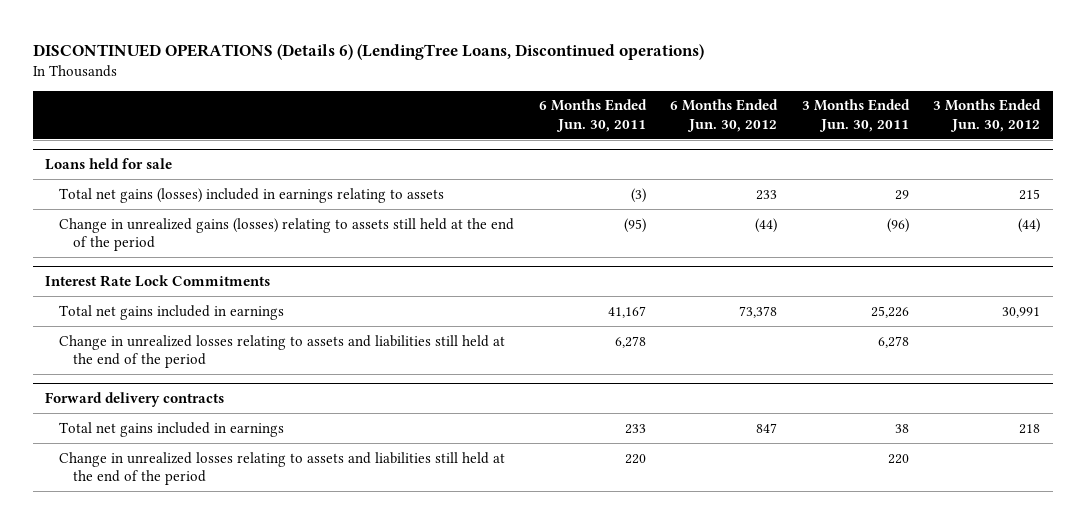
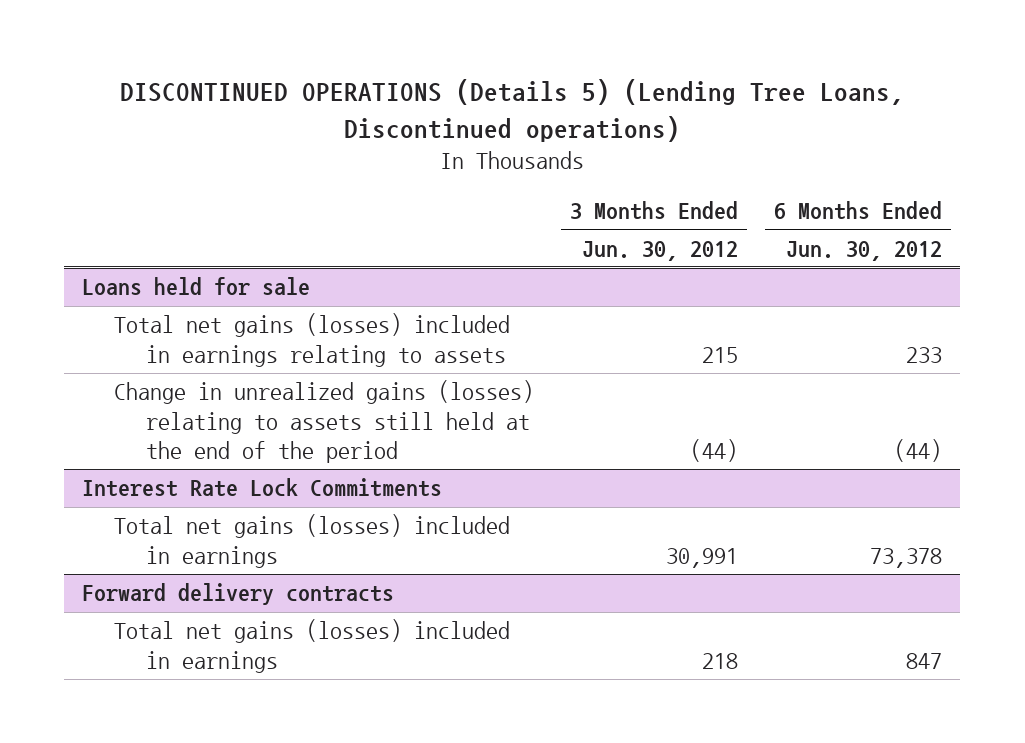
[32,43,704,60] DISCONTINUED OPERATIONS (Details 6) (LendingTree Loans, Discontinued operations) -> [120,79,905,142] DISCONTINUED OPERATIONS (Details 5) (Lending Tree Loans, Discontinued operations)
[538,99,647,132] 6 Months Ended Jun. 30, 2011 -> none
[801,99,910,132] 3 Months Ended Jun. 30, 2011 -> none
[58,334,505,368] Change in unrealized losses relating to assets and liabilities still held at the end of the period -> none
[58,304,284,320] Total net gains included in earnings -> [113,514,510,568] Total net gains (losses) included in earnings
[58,451,505,485] Change in unrealized losses relating to assets and liabilities still held at the end of the period -> none
[58,421,284,437] Total net gains included in earnings -> [113,619,510,673] Total net gains (losses) included in earnings

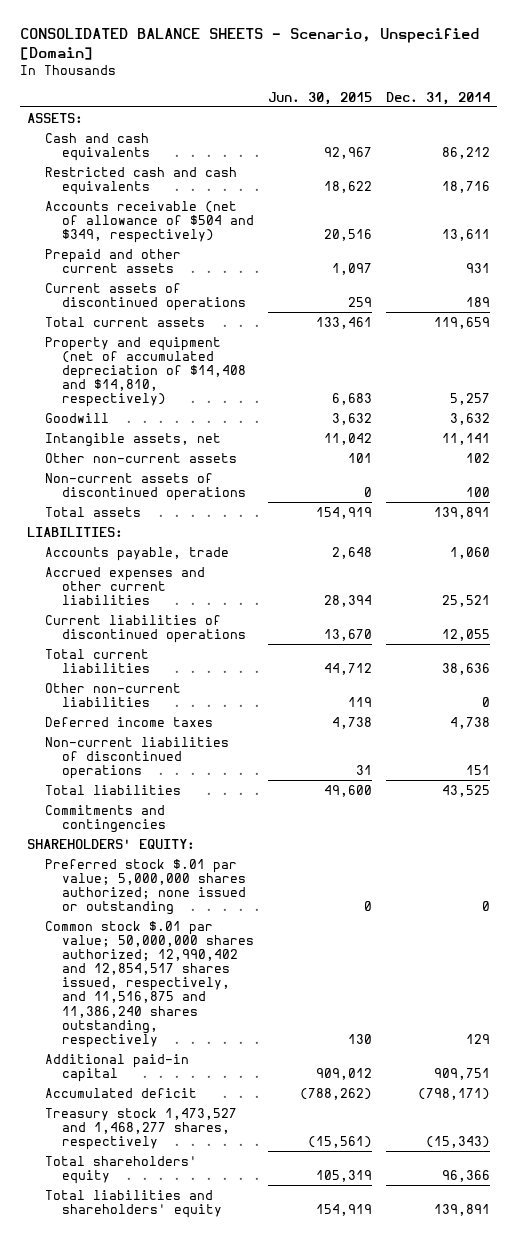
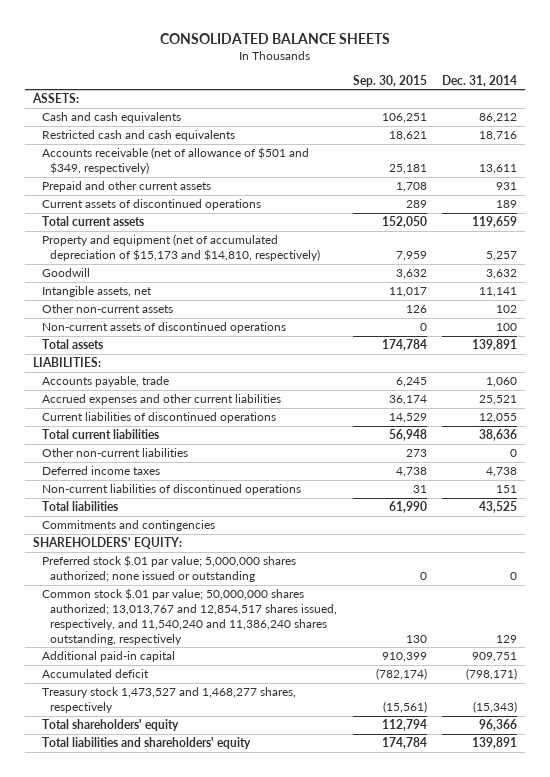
[19,27,479,61] CONSOLIDATED BALANCE SHEETS - Scenario, Unspecified [Domain] -> [160,32,391,44] CONSOLIDATED BALANCE SHEETS
[268,91,373,105] Jun. 30, 2015 -> none
none -> [352,74,427,87] Sep. 30, 2015
[44,200,255,243] Accounts receivable (net of allowance of $504 and $349, respectively) -> [41,147,309,175] Accounts receivable (net of allowance of $501 and $349, respectively)
[44,336,247,408] Property and equipment (net of accumulated depreciation of $14,408 and $14,810, respectively) -> [41,234,320,262] Property and equipment (net of accumulated depreciation of $15,173 and $14,810, respectively)
[44,920,255,1048] Common stock $.01 par value; 50,000,000 shares authorized; 12,990,402 and 12,854,517 shares issued, respectively, and 11,516,875 and 11,386,240 shares outstanding, respectively -> [41,588,337,645] Common stock $.01 par value; 50,000,000 shares authorized; 13,013,767 and 12,854,517 shares issued, respectively, and 11,540,240 and 11,386,240 shares outstanding, respectively

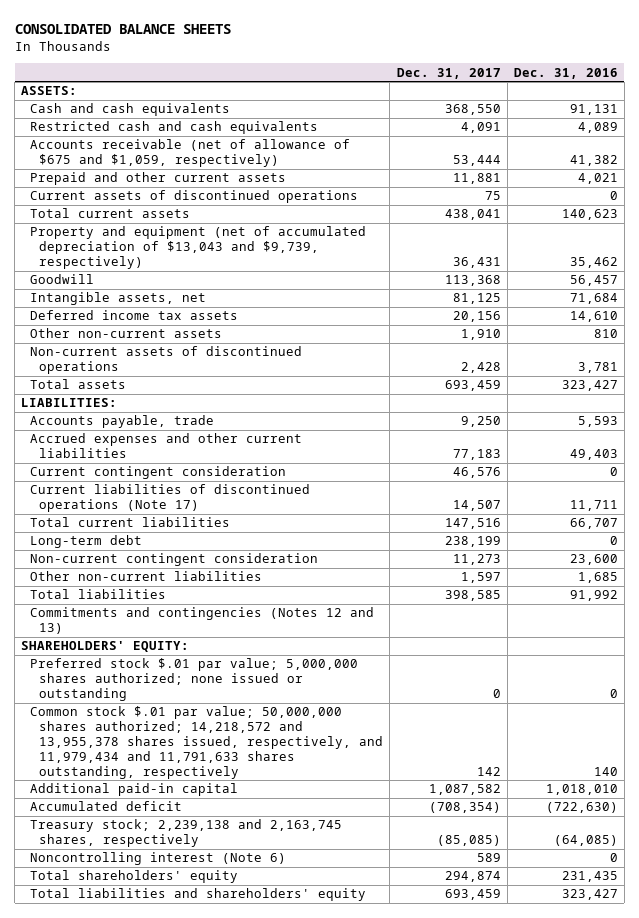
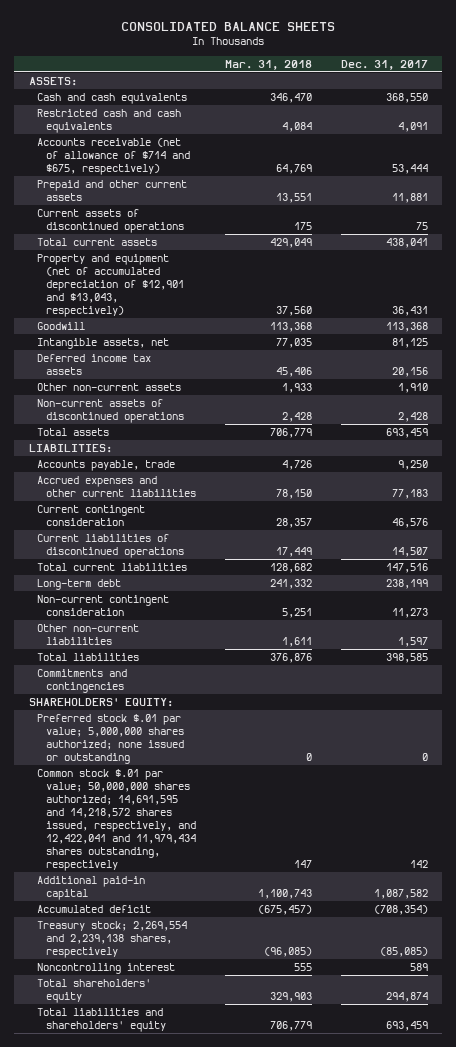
[513,67,618,79] Dec. 31, 2016 -> none
none -> [225,59,313,70] Mar. 31, 2018
[30,139,351,168] Accounts receivable (net of allowance of $675 and $1,059, respectively) -> [37,138,191,176] Accounts receivable (net of allowance of $714 and $675, respectively)
[30,226,367,270] Property and equipment (net of accumulated depreciation of $13,043 and $9,739, respectively) -> [37,254,185,318] Property and equipment (net of accumulated depreciation of $12,901 and $13,043, respectively)
[30,484,311,513] Current liabilities of discontinued operations (Note 17) -> [37,534,185,559] Current liabilities of discontinued operations
[30,607,375,635] Commitments and contingencies (Notes 12 and 13) -> [37,669,128,694] Commitments and contingencies
[30,706,384,779] Common stock $.01 par value; 50,000,000 shares authorized; 14,218,572 and 13,955,378 shares issued, respectively, and 11,979,434 and 11,791,633 shares outstanding, respectively -> [37,769,197,872] Common stock $.01 par value; 50,000,000 shares authorized; 14,691,595 and 14,218,572 shares issued, respectively, and 12,422,041 and 11,979,434 shares outstanding, respectively
[30,819,343,848] Treasury stock; 2,239,138 and 2,163,745 shares, respectively -> [37,921,188,959] Treasury stock; 2,269,554 and 2,239,138 shares, respectively
[30,852,287,866] Noncontrolling interest (Note 6) -> [37,963,176,975] Noncontrolling interest

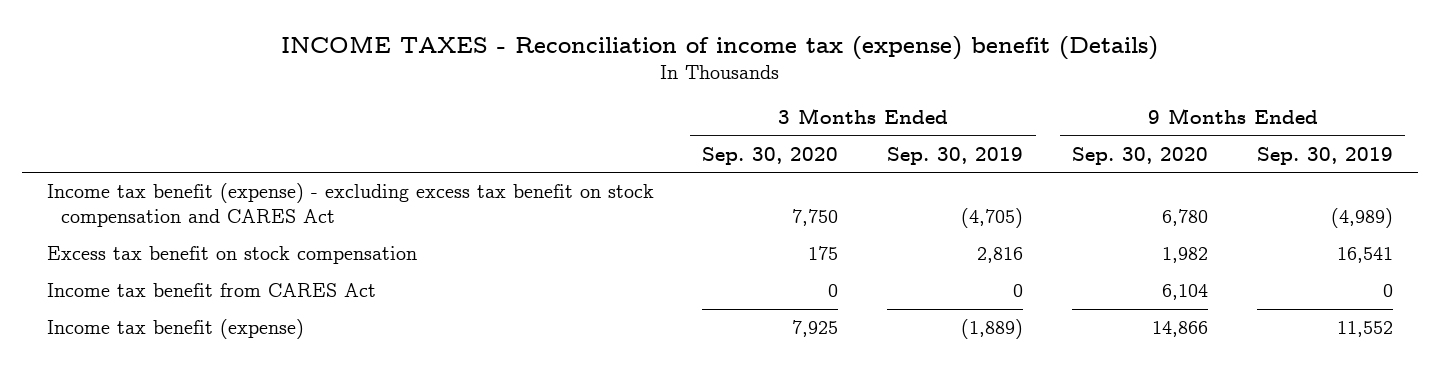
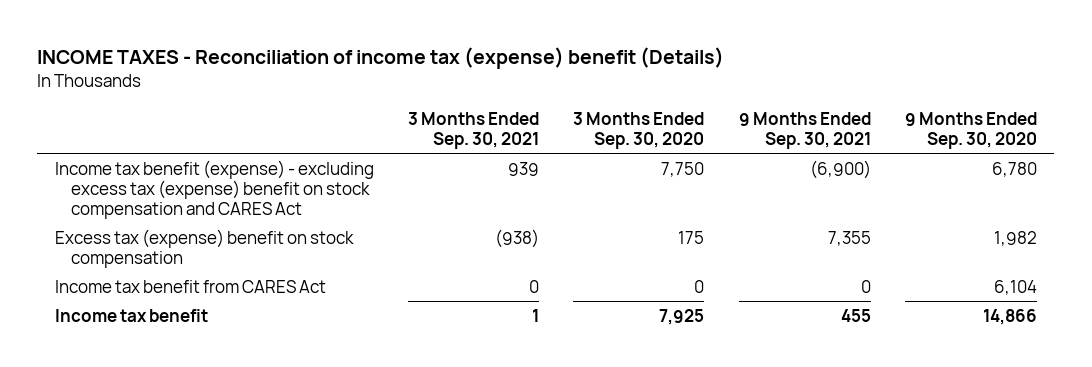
[887,146,1024,165] Sep. 30, 2019 -> none
[1257,146,1394,165] Sep. 30, 2019 -> none
none -> [407,111,539,149] 3 Months Ended Sep. 30, 2021
none -> [738,111,871,149] 9 Months Ended Sep. 30, 2021
[46,183,654,228] Income tax benefit (expense) - excluding excess tax benefit on stock compensation and CARES Act -> [54,159,374,219] Income tax benefit (expense) - excluding excess tax (expense) benefit on stock compensation and CARES Act
[46,246,417,265] Excess tax benefit on stock compensation -> [54,228,354,268] Excess tax (expense) benefit on stock compensation
[46,319,304,340] Income tax benefit (expense) -> [54,308,208,322] Income tax benefit

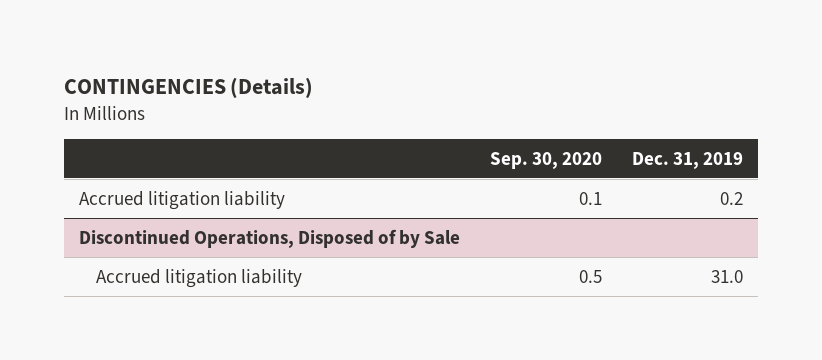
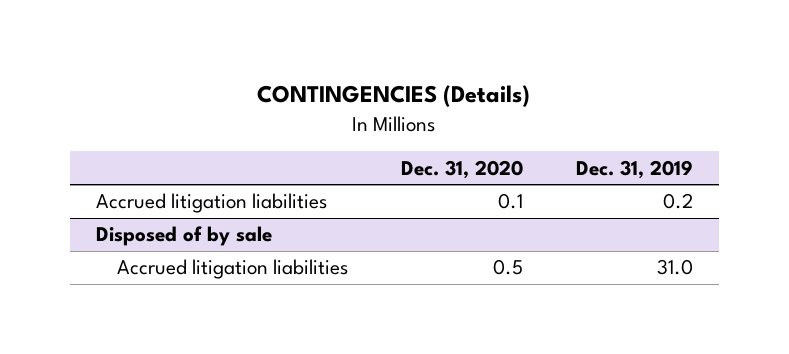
[490,151,603,169] Sep. 30, 2020 -> none
none -> [400,159,523,179] Dec. 31, 2020
[79,190,286,210] Accrued litigation liability -> [96,193,328,214] Accrued litigation liabilities
[79,228,461,248] Discontinued Operations, Disposed of by Sale -> [96,226,273,247] Disposed of by sale
[96,268,303,288] Accrued litigation liability -> [116,259,348,280] Accrued litigation liabilities

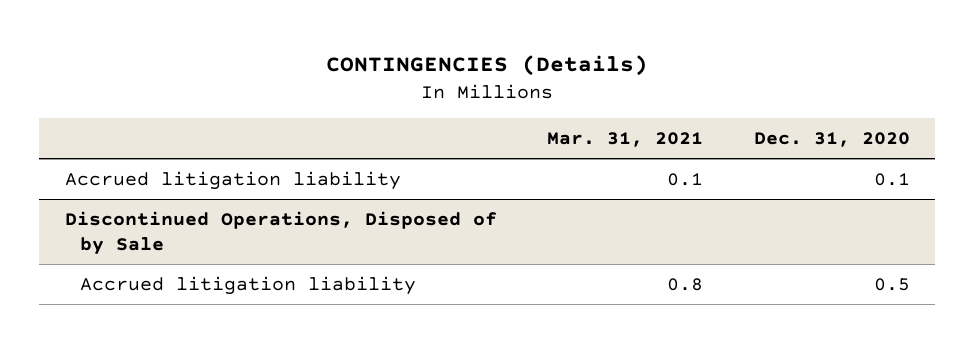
[575,159,693,179] Dec. 31, 2019 -> none
none -> [547,131,704,147] Mar. 31, 2021
[96,193,328,214] Accrued litigation liabilities -> [64,170,401,190] Accrued litigation liability
[96,226,273,247] Disposed of by sale -> [64,210,497,256] Discontinued Operations, Disposed of by Sale
[116,259,348,280] Accrued litigation liabilities -> [79,275,416,295] Accrued litigation liability

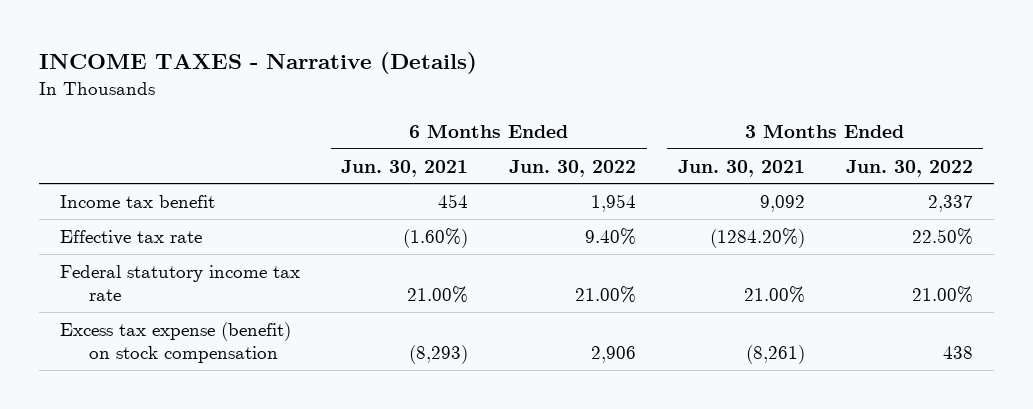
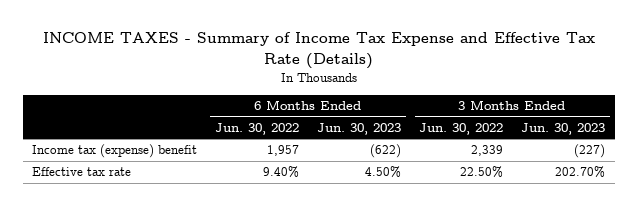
[39,51,478,74] INCOME TAXES - Narrative (Details) -> [42,32,595,69] INCOME TAXES - Summary of Income Tax Expense and Effective Tax Rate (Details)
[341,159,469,177] Jun. 30, 2021 -> none
[677,159,805,177] Jun. 30, 2021 -> none
none -> [317,122,402,135] Jun. 30, 2023
none -> [521,122,606,135] Jun. 30, 2023
[59,195,215,209] Income tax benefit -> [31,144,197,159] Income tax (expense) benefit
[591,194,637,213] 1,954 -> [266,145,299,157] 1,957
[928,195,974,213] 2,337 -> [471,145,504,157] 2,339
[59,265,300,302] Federal statutory income tax rate -> none
[59,322,291,364] Excess tax expense (benefit) on stock compensation -> none

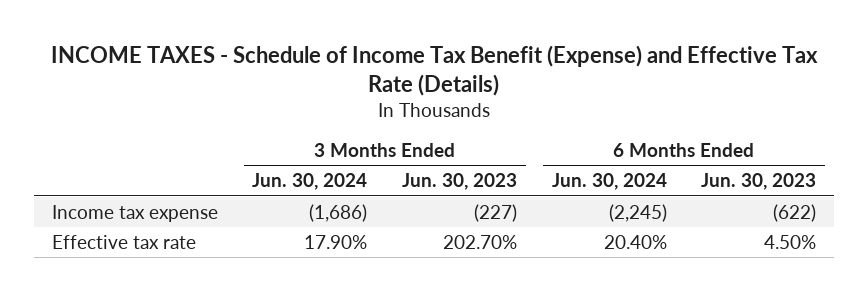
[42,32,595,69] INCOME TAXES - Summary of Income Tax Expense and Effective Tax Rate (Details) -> [51,44,819,96] INCOME TAXES - Schedule of Income Tax Benefit (Expense) and Effective Tax Rate (Details)
[214,122,299,135] Jun. 30, 2022 -> none
[419,122,504,135] Jun. 30, 2022 -> none
none -> [252,173,368,191] Jun. 30, 2024
none -> [551,173,667,191] Jun. 30, 2024
[31,144,197,159] Income tax (expense) benefit -> [51,204,218,222] Income tax expense

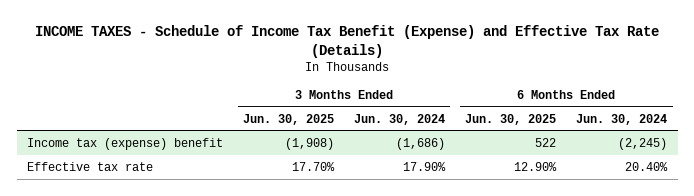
[402,173,518,191] Jun. 30, 2023 -> none
[701,173,817,191] Jun. 30, 2023 -> none
none -> [242,113,334,125] Jun. 30, 2025
none -> [465,113,557,125] Jun. 30, 2025
[51,204,218,222] Income tax expense -> [26,137,223,150] Income tax (expense) benefit

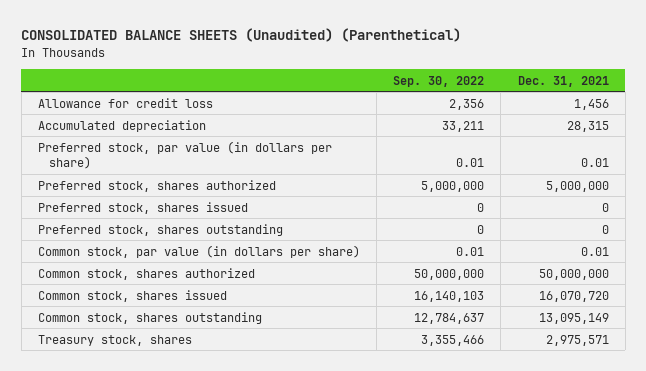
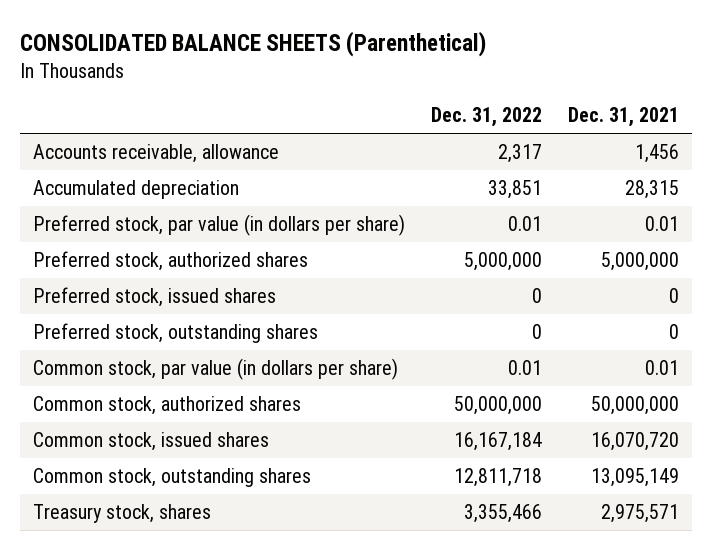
[21,28,462,43] CONSOLIDATED BALANCE SHEETS (Unaudited) (Parenthetical) -> [20,30,487,57] CONSOLIDATED BALANCE SHEETS (Parenthetical)
[393,75,485,87] Sep. 30, 2022 -> none
none -> [431,107,543,128] Dec. 31, 2022
[37,97,213,108] Allowance for credit loss -> [33,143,280,163] Accounts receivable, allowance
[37,179,276,192] Preferred stock, shares authorized -> [33,250,309,271] Preferred stock, authorized shares
[37,201,248,214] Preferred stock, shares issued -> [33,286,277,307] Preferred stock, issued shares
[37,223,283,236] Preferred stock, shares outstanding -> [33,322,319,343] Preferred stock, outstanding shares
[37,267,255,280] Common stock, shares authorized -> [33,395,302,415] Common stock, authorized shares
[37,289,227,302] Common stock, shares issued -> [33,431,270,451] Common stock, issued shares
[37,311,262,324] Common stock, shares outstanding -> [33,467,312,487] Common stock, outstanding shares

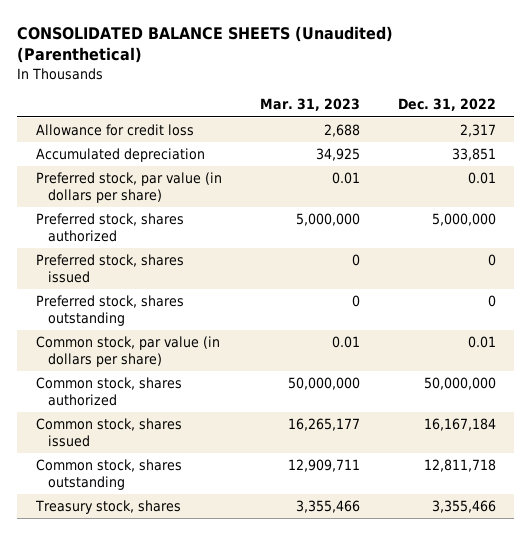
[20,30,487,57] CONSOLIDATED BALANCE SHEETS (Parenthetical) -> [17,25,394,64] CONSOLIDATED BALANCE SHEETS (Unaudited) (Parenthetical)
[568,107,680,128] Dec. 31, 2021 -> none
none -> [259,98,360,112] Mar. 31, 2023
[33,143,280,163] Accounts receivable, allowance -> [36,124,195,137] Allowance for credit loss
[33,250,309,271] Preferred stock, authorized shares -> [36,213,185,243] Preferred stock, shares authorized
[33,286,277,307] Preferred stock, issued shares -> [36,254,185,284] Preferred stock, shares issued
[33,322,319,343] Preferred stock, outstanding shares -> [36,295,185,327] Preferred stock, shares outstanding
[33,395,302,415] Common stock, authorized shares -> [36,377,183,407] Common stock, shares authorized
[33,431,270,451] Common stock, issued shares -> [36,418,183,448] Common stock, shares issued
[33,467,312,487] Common stock, outstanding shares -> [36,459,183,491] Common stock, shares outstanding

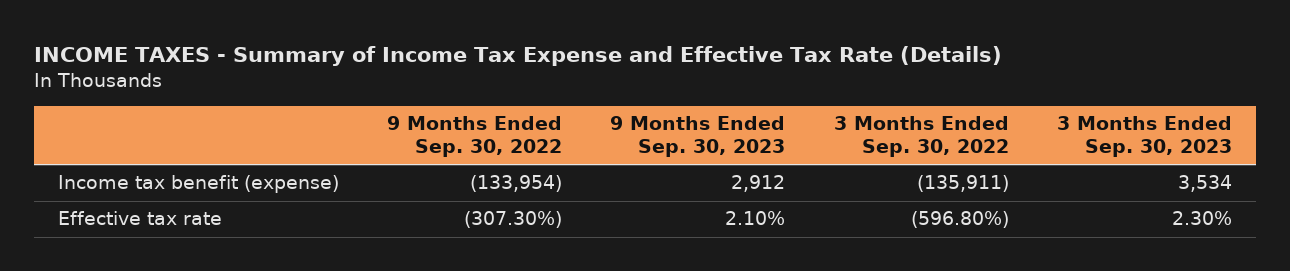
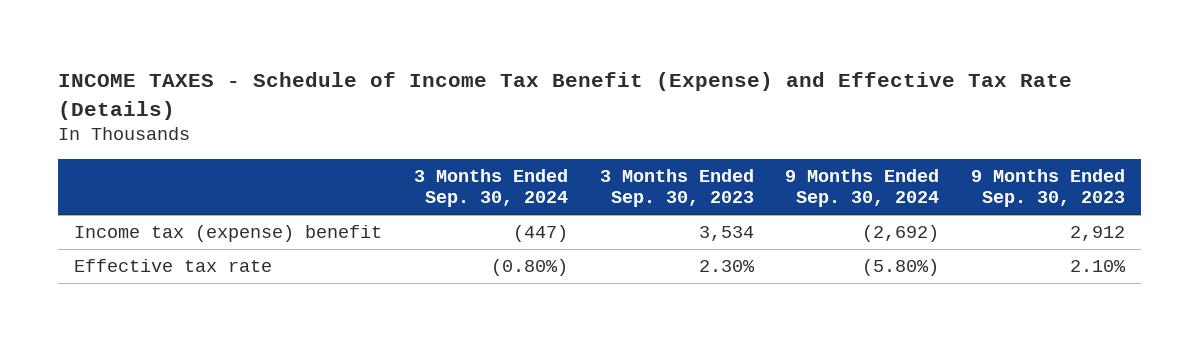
[33,46,1002,67] INCOME TAXES - Summary of Income Tax Expense and Effective Tax Rate (Details) -> [58,71,1073,120] INCOME TAXES - Schedule of Income Tax Benefit (Expense) and Effective Tax Rate (Details)
[387,116,563,158] 9 Months Ended Sep. 30, 2022 -> none
[833,116,1009,158] 3 Months Ended Sep. 30, 2022 -> none
none -> [413,169,568,208] 3 Months Ended Sep. 30, 2024
none -> [785,169,940,208] 9 Months Ended Sep. 30, 2024
[57,175,339,194] Income tax benefit (expense) -> [74,225,383,243] Income tax (expense) benefit

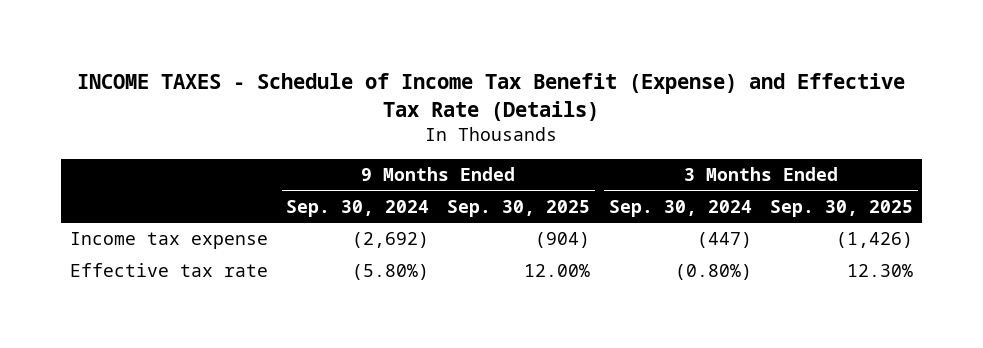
[599,169,754,208] 3 Months Ended Sep. 30, 2023 -> none
[971,169,1126,208] 9 Months Ended Sep. 30, 2023 -> none
none -> [447,200,591,218] Sep. 30, 2025
none -> [770,200,914,218] Sep. 30, 2025
[74,225,383,243] Income tax (expense) benefit -> [69,232,268,250] Income tax expense

